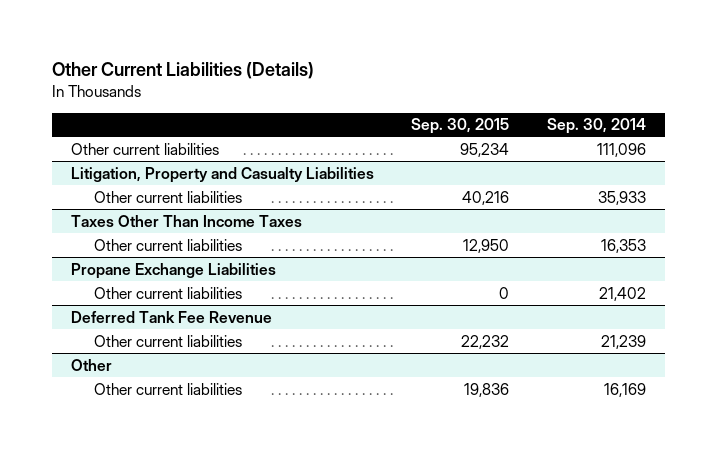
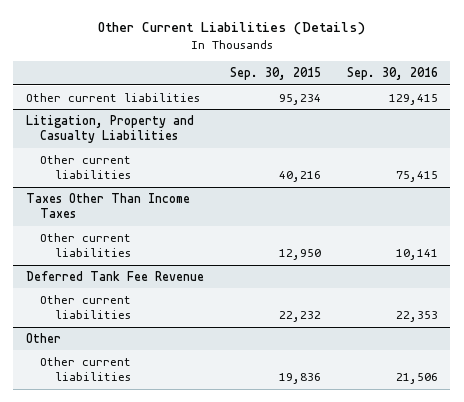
[546,118,646,135] Sep. 30, 2014 -> none
none -> [346,67,438,81] Sep. 30, 2016
[70,262,276,279] Propane Exchange Liabilities -> none
[94,286,243,299] Other current liabilities -> none

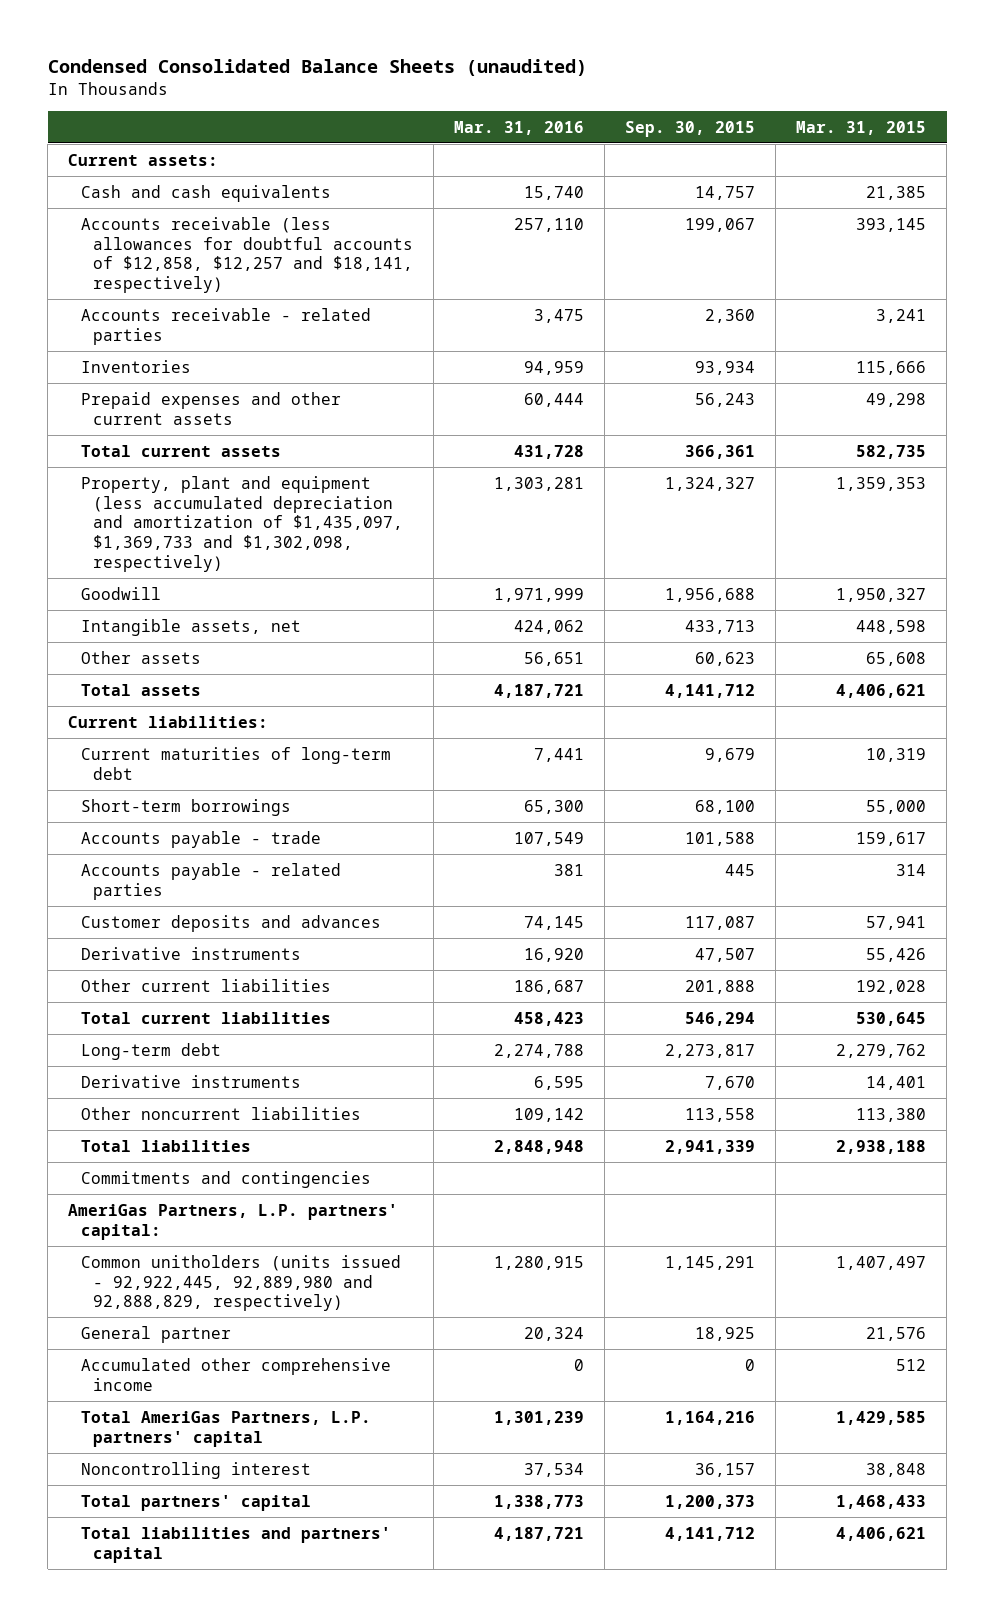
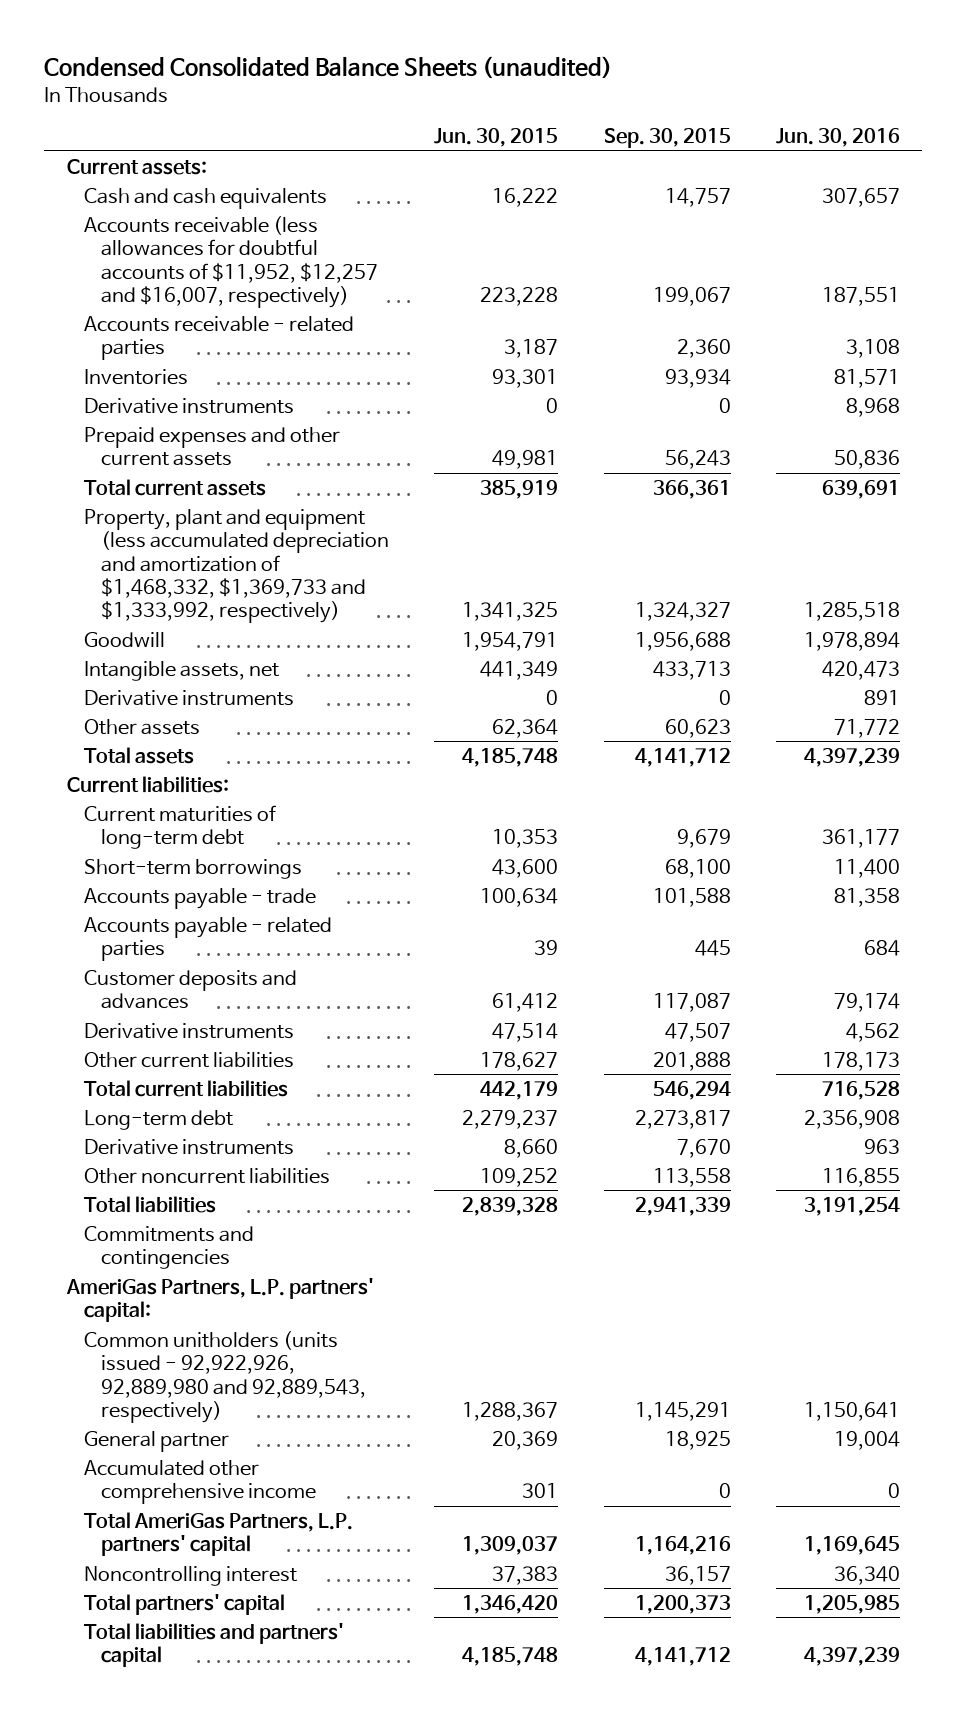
[454,120,585,135] Mar. 31, 2016 -> none
[796,120,927,135] Mar. 31, 2015 -> none
none -> [434,128,559,148] Jun. 30, 2015
none -> [775,128,900,148] Jun. 30, 2016
[80,216,414,294] Accounts receivable (less allowances for doubtful accounts of $12,858, $12,257 and $18,141, respectively) -> [83,215,379,308] Accounts receivable (less allowances for doubtful accounts of $11,952, $12,257 and $16,007, respectively)
none -> [83,397,294,414] Derivative instruments
[80,475,404,573] Property, plant and equipment (less accumulated depreciation and amortization of $1,435,097, $1,369,733 and $1,302,098, respectively) -> [83,508,390,624] Property, plant and equipment (less accumulated depreciation and amortization of $1,468,332, $1,369,733 and $1,333,992, respectively)
none -> [83,689,294,706] Derivative instruments
[80,1254,401,1312] Common unitholders (units issued - 92,922,445, 92,889,980 and 92,888,829, respectively) -> [83,1330,367,1423] Common unitholders (units issued - 92,922,926, 92,889,980 and 92,889,543, respectively)

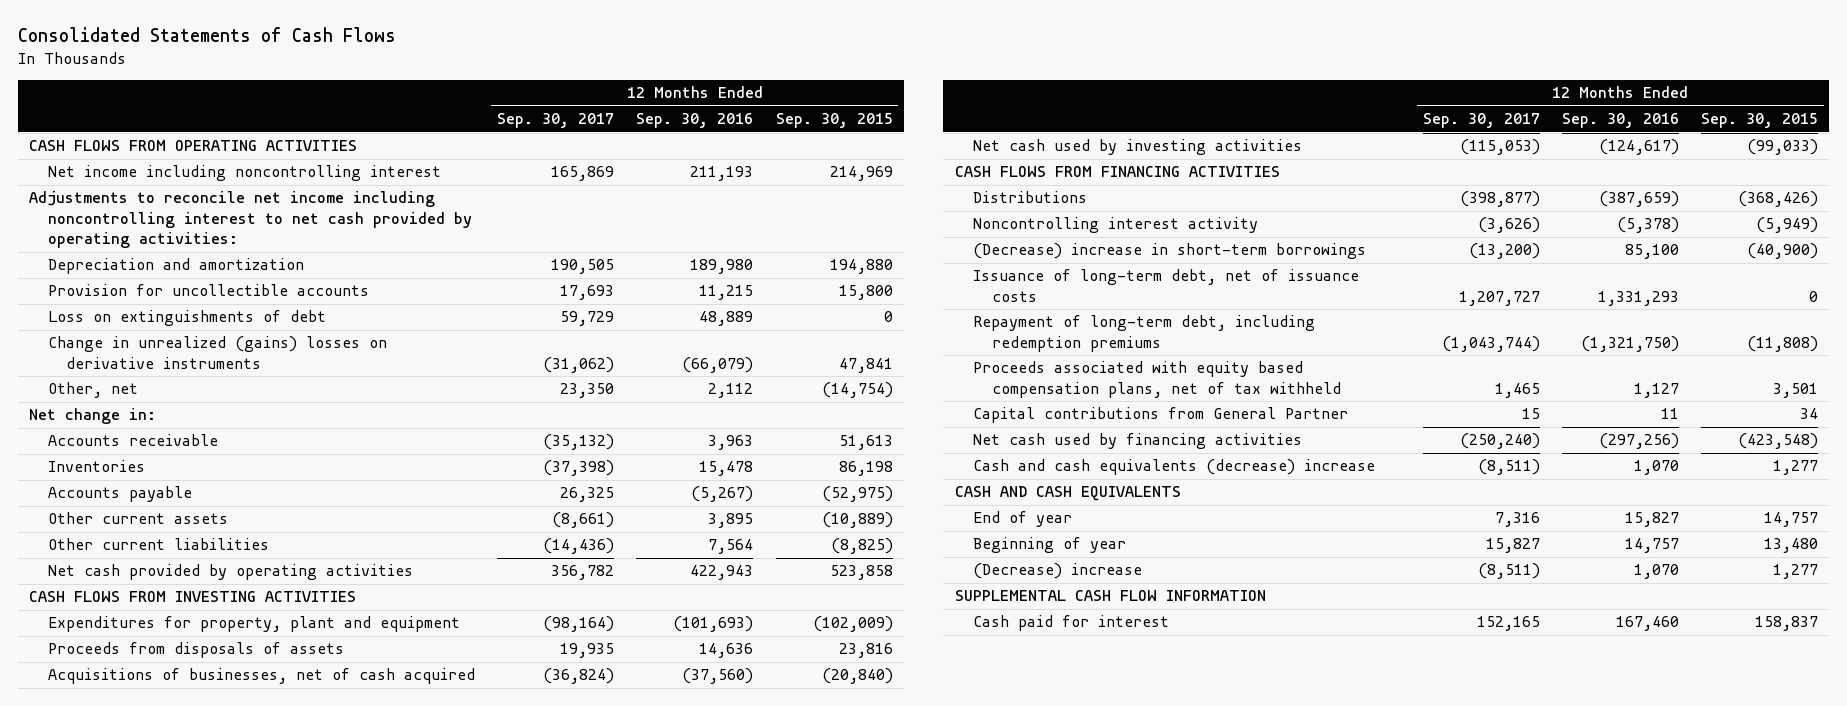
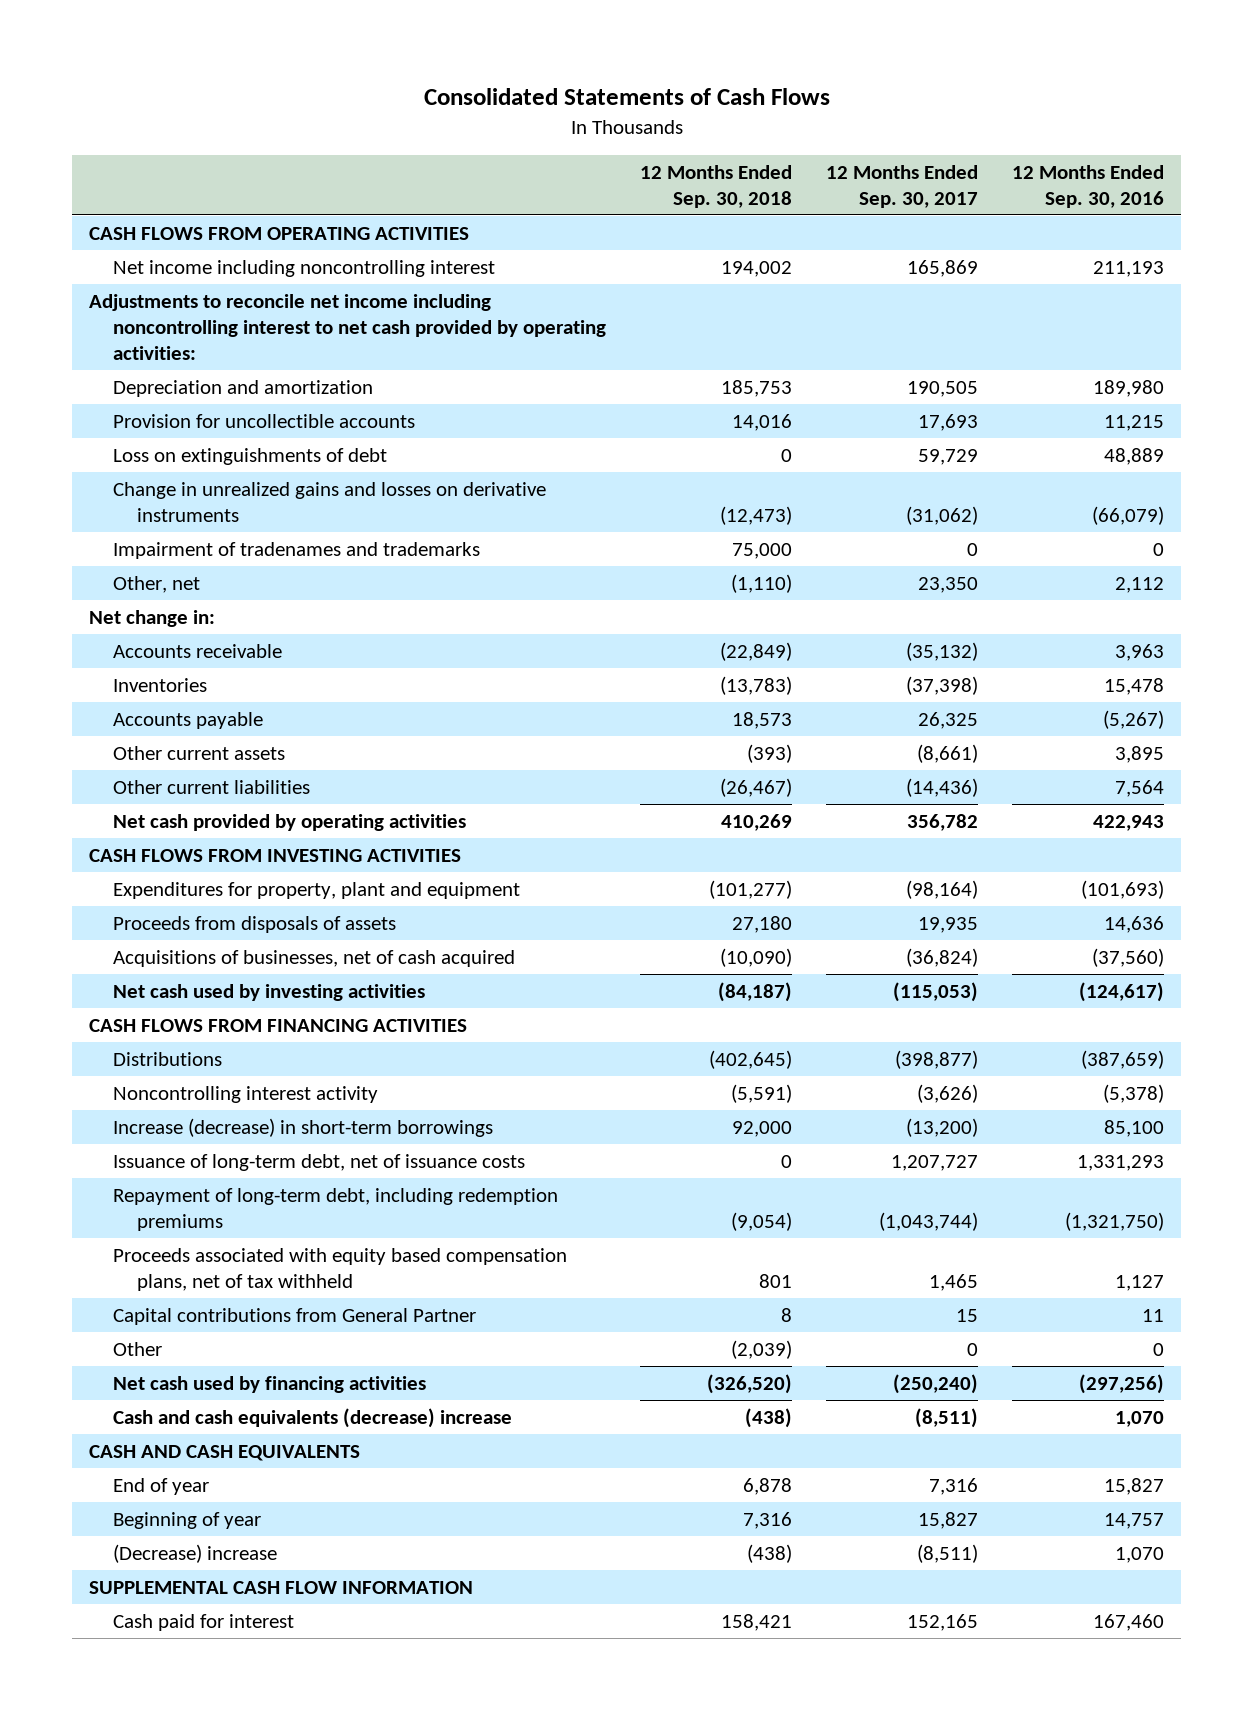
[775,113,893,129] Sep. 30, 2015 -> none
none -> [640,164,793,208] 12 Months Ended Sep. 30, 2018
[47,336,387,369] Change in unrealized (gains) losses on derivative instruments -> [113,481,547,522] Change in unrealized gains and losses on derivative instruments
none -> [113,541,481,559] Impairment of tradenames and trademarks
[973,243,1367,260] (Decrease) increase in short-term borrowings -> [113,1117,494,1137] Increase (decrease) in short-term borrowings
none -> [113,1341,163,1356] Other

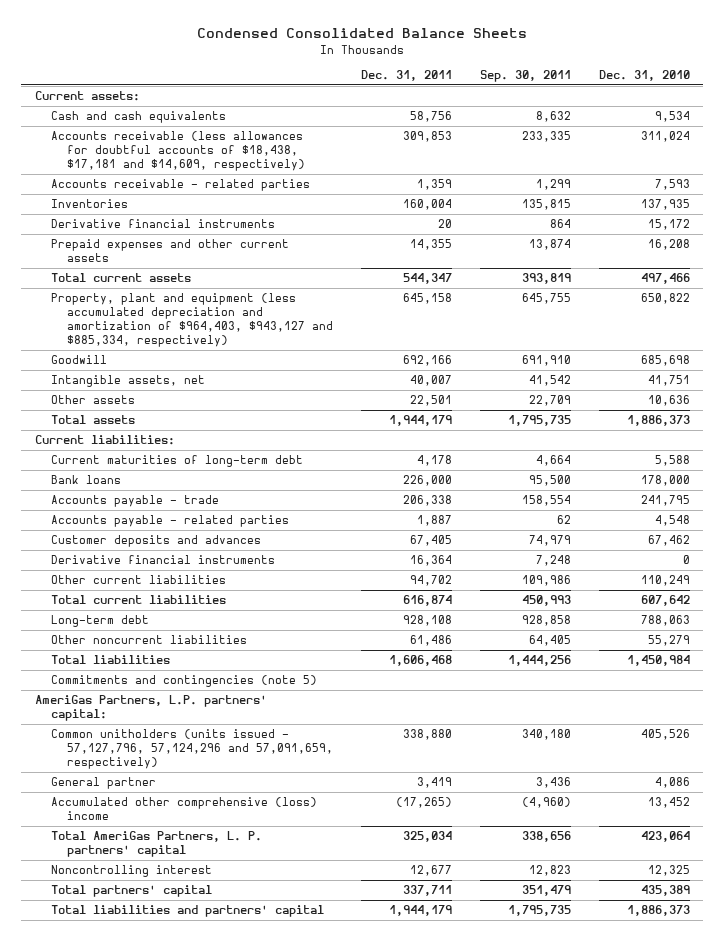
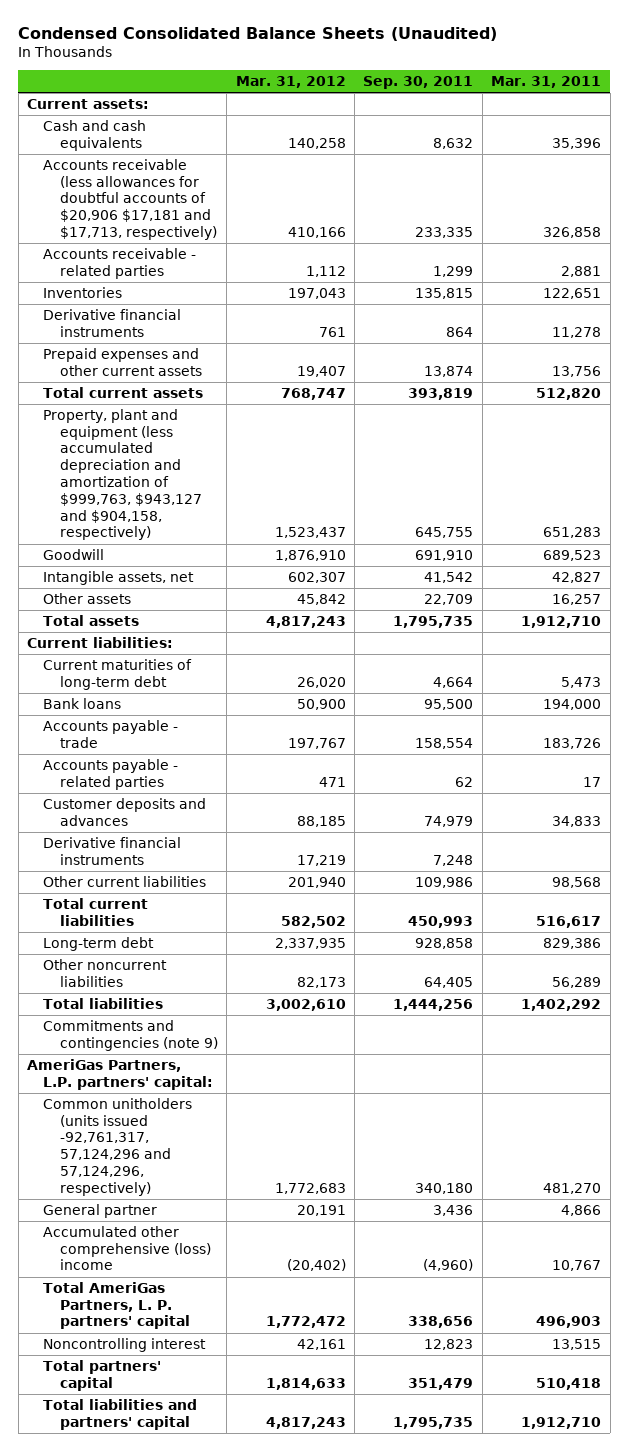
[197,28,528,39] Condensed Consolidated Balance Sheets -> [18,26,498,41] Condensed Consolidated Balance Sheets (Unaudited)
[361,70,453,82] Dec. 31, 2011 -> none
[598,70,690,82] Dec. 31, 2010 -> none
none -> [235,76,346,89] Mar. 31, 2012
none -> [491,76,602,89] Mar. 31, 2011
[51,131,306,172] Accounts receivable (less allowances for doubtful accounts of $18,438, $17,181 and $14,609, respectively) -> [43,158,217,241] Accounts receivable (less allowances for doubtful accounts of $20,906 $17,181 and $17,713, respectively)
[51,293,334,348] Property, plant and equipment (less accumulated depreciation and amortization of $964,403, $943,127 and $885,334, respectively) -> [43,408,202,541] Property, plant and equipment (less accumulated depreciation and amortization of $999,763, $943,127 and $904,158, respectively)
[51,675,318,688] Commitments and contingencies (note 5) -> [43,1019,218,1051] Commitments and contingencies (note 9)
[51,729,334,770] Common unitholders (units issued - 57,127,796, 57,124,296 and 57,091,659, respectively) -> [43,1097,193,1196] Common unitholders (units issued -92,761,317, 57,124,296 and 57,124,296, respectively)

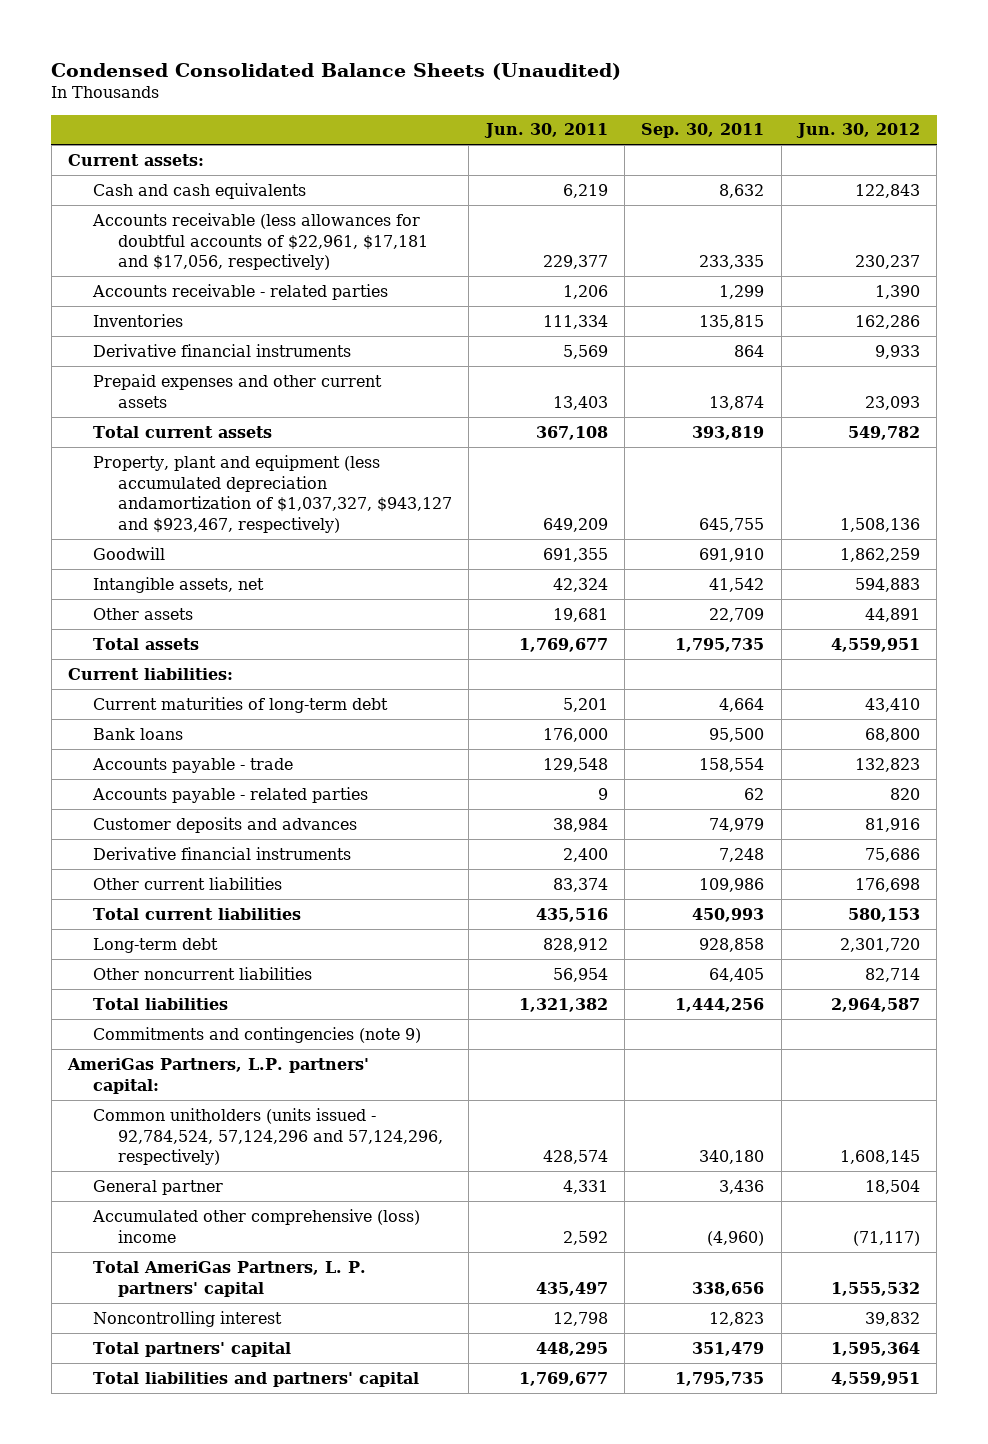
[235,76,346,89] Mar. 31, 2012 -> none
[491,76,602,89] Mar. 31, 2011 -> none
none -> [483,123,608,139] Jun. 30, 2011
none -> [796,123,921,139] Jun. 30, 2012
[43,158,217,241] Accounts receivable (less allowances for doubtful accounts of $20,906 $17,181 and $17,713, respectively) -> [92,212,429,271] Accounts receivable (less allowances for doubtful accounts of $22,961, $17,181 and $17,056, respectively)
[43,408,202,541] Property, plant and equipment (less accumulated depreciation and amortization of $999,763, $943,127 and $904,158, respectively) -> [93,454,453,534] Property, plant and equipment (less accumulated depreciation andamortization of $1,037,327, $943,127 and $923,467, respectively)
[43,1097,193,1196] Common unitholders (units issued -92,761,317, 57,124,296 and 57,124,296, respectively) -> [93,1107,444,1166] Common unitholders (units issued - 92,784,524, 57,124,296 and 57,124,296, respectively)

